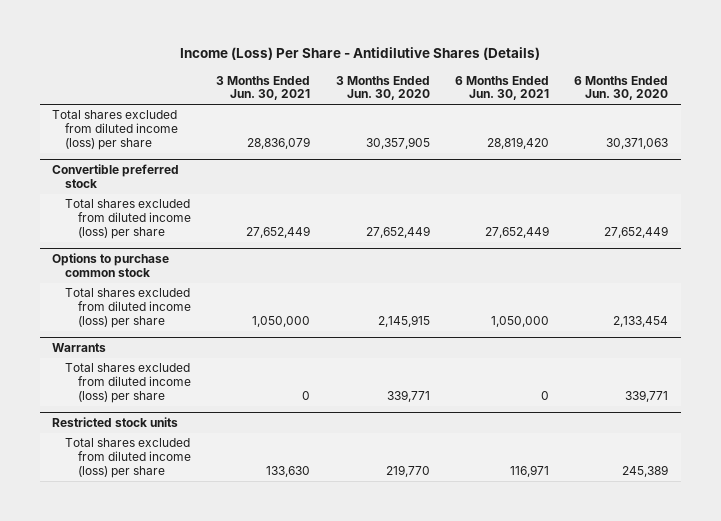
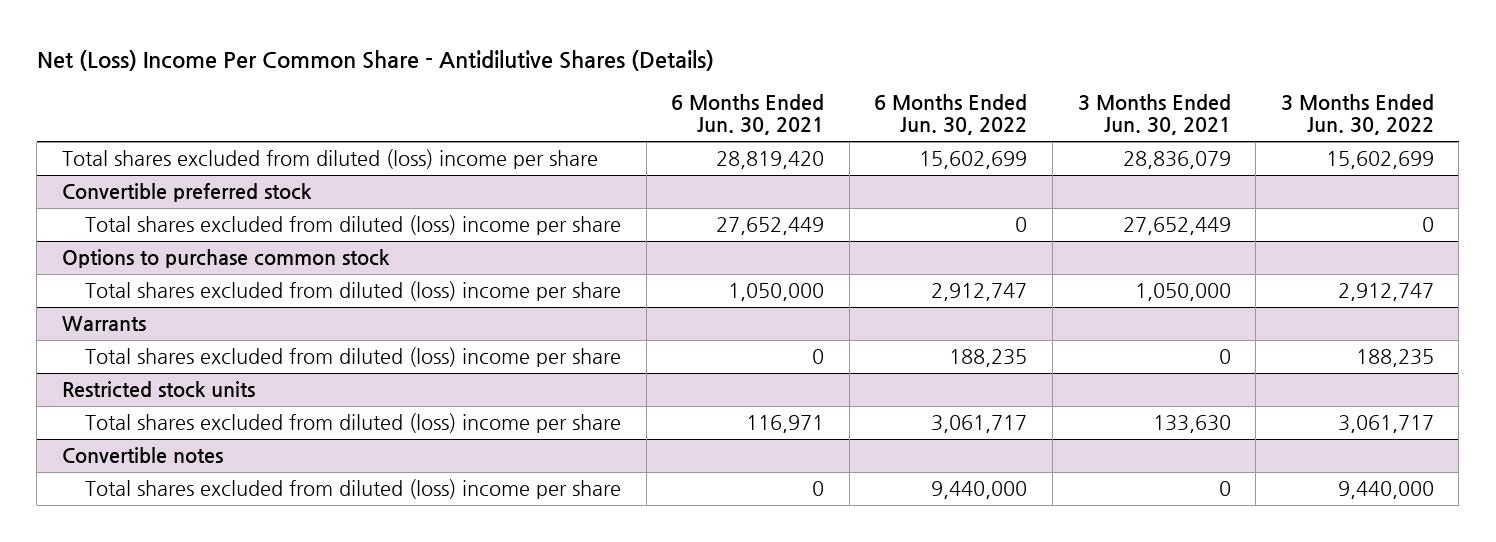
[180,47,541,61] Income (Loss) Per Share - Antidilutive Shares (Details) -> [36,49,714,71] Net (Loss) Income Per Common Share - Antidilutive Shares (Details)
[335,75,430,101] 3 Months Ended Jun. 30, 2020 -> none
[574,75,669,101] 6 Months Ended Jun. 30, 2020 -> none
none -> [874,94,1028,136] 6 Months Ended Jun. 30, 2022
none -> [1280,94,1434,136] 3 Months Ended Jun. 30, 2022
[52,110,179,151] Total shares excluded from diluted income (loss) per share -> [61,149,598,170] Total shares excluded from diluted (loss) income per share
[65,199,192,240] Total shares excluded from diluted income (loss) per share -> [85,215,622,236] Total shares excluded from diluted (loss) income per share
[65,288,192,329] Total shares excluded from diluted income (loss) per share -> [85,281,622,302] Total shares excluded from diluted (loss) income per share
[65,363,192,404] Total shares excluded from diluted income (loss) per share -> [85,347,622,368] Total shares excluded from diluted (loss) income per share
[65,438,192,479] Total shares excluded from diluted income (loss) per share -> [85,413,622,434] Total shares excluded from diluted (loss) income per share
none -> [61,447,223,464] Convertible notes
none -> [85,479,622,500] Total shares excluded from diluted (loss) income per share

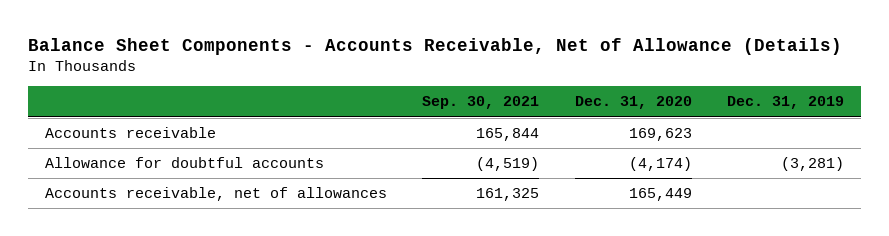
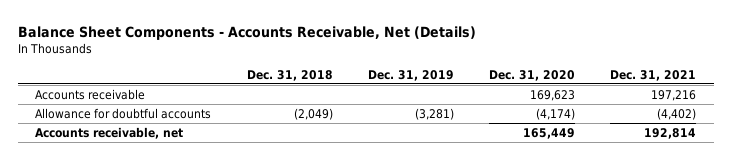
[27,37,842,55] Balance Sheet Components - Accounts Receivable, Net of Allowance (Details) -> [17,25,476,40] Balance Sheet Components - Accounts Receivable, Net (Details)
[422,96,540,110] Sep. 30, 2021 -> none
none -> [246,70,333,82] Dec. 31, 2018
none -> [610,70,697,82] Dec. 31, 2021
[45,187,388,202] Accounts receivable, net of allowances -> [35,126,184,139] Accounts receivable, net

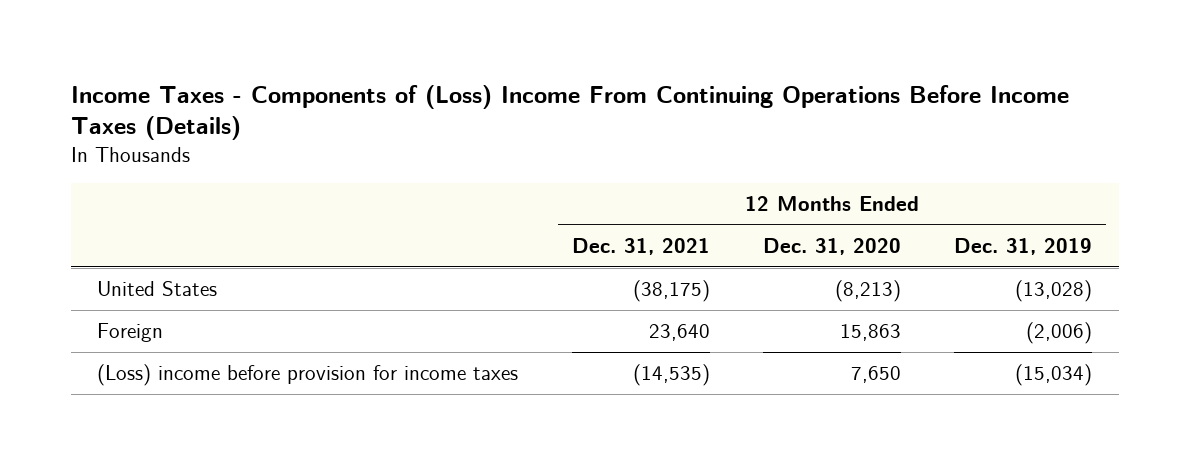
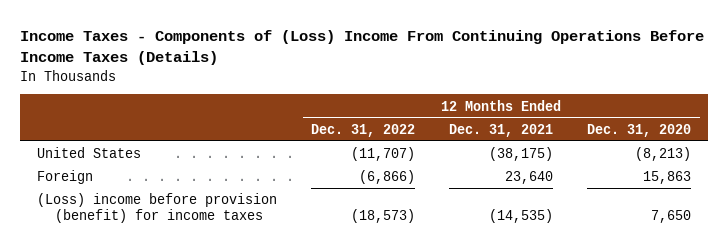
[954,237,1093,255] Dec. 31, 2019 -> none
none -> [311,123,416,137] Dec. 31, 2022
[97,364,519,387] (Loss) income before provision for income taxes -> [37,193,278,224] (Loss) income before provision (benefit) for income taxes

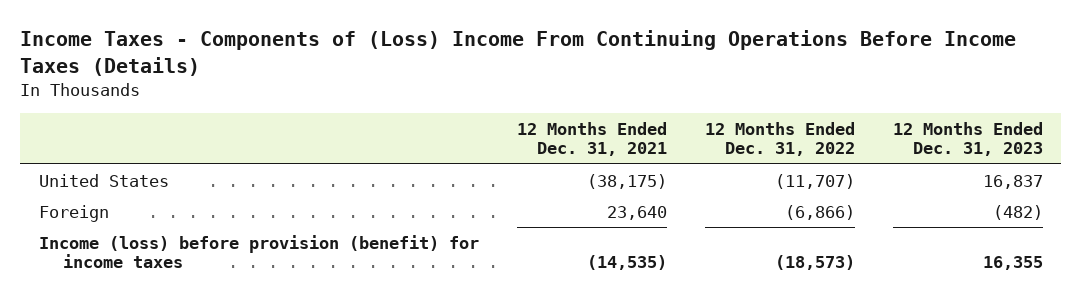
[587,123,692,137] Dec. 31, 2020 -> none
none -> [892,121,1043,157] 12 Months Ended Dec. 31, 2023
[37,193,278,224] (Loss) income before provision (benefit) for income taxes -> [38,234,479,269] Income (loss) before provision (benefit) for income taxes

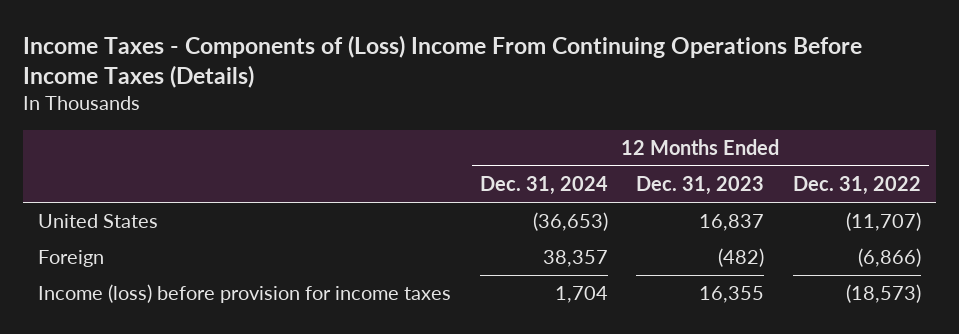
[516,121,667,157] 12 Months Ended Dec. 31, 2021 -> none
none -> [479,176,608,196] Dec. 31, 2024
[38,234,479,269] Income (loss) before provision (benefit) for income taxes -> [37,284,451,304] Income (loss) before provision for income taxes

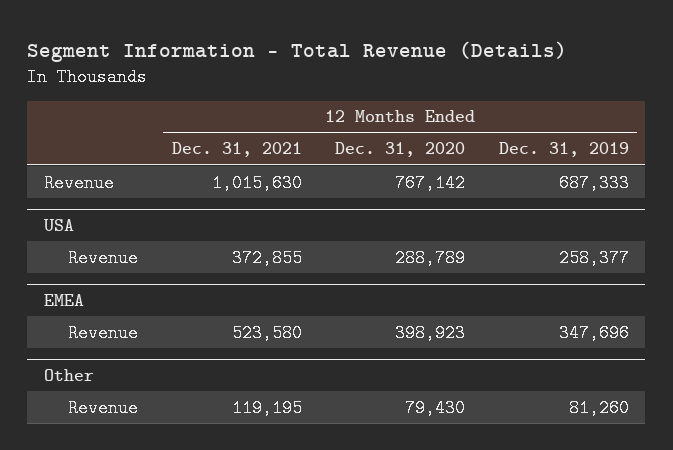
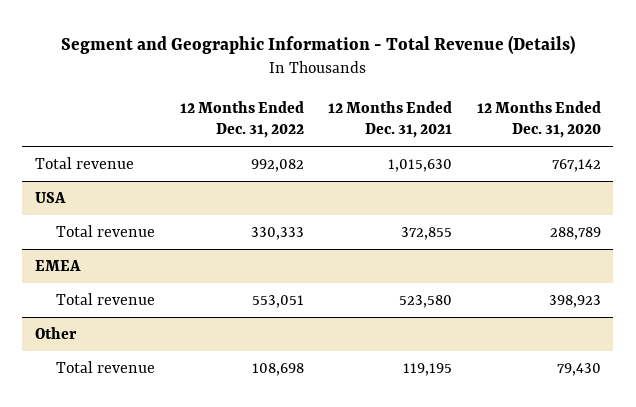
[27,40,568,62] Segment Information - Total Revenue (Details) -> [60,34,575,54] Segment and Geographic Information - Total Revenue (Details)
[498,142,629,158] Dec. 31, 2019 -> none
none -> [179,100,304,139] 12 Months Ended Dec. 31, 2022
[44,173,115,192] Revenue -> [34,157,134,170] Total revenue
[68,248,139,267] Revenue -> [56,225,156,238] Total revenue
[68,323,139,342] Revenue -> [56,293,156,306] Total revenue
[68,398,139,417] Revenue -> [56,361,156,374] Total revenue

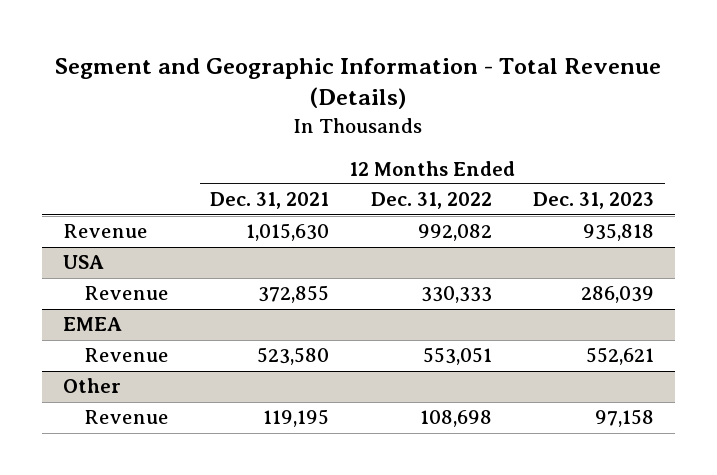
[477,100,602,139] 12 Months Ended Dec. 31, 2020 -> none
none -> [533,192,655,210] Dec. 31, 2023
[34,157,134,170] Total revenue -> [62,224,148,239] Revenue
[56,225,156,238] Total revenue -> [83,286,169,301] Revenue
[56,293,156,306] Total revenue -> [83,348,169,363] Revenue
[56,361,156,374] Total revenue -> [83,410,169,425] Revenue

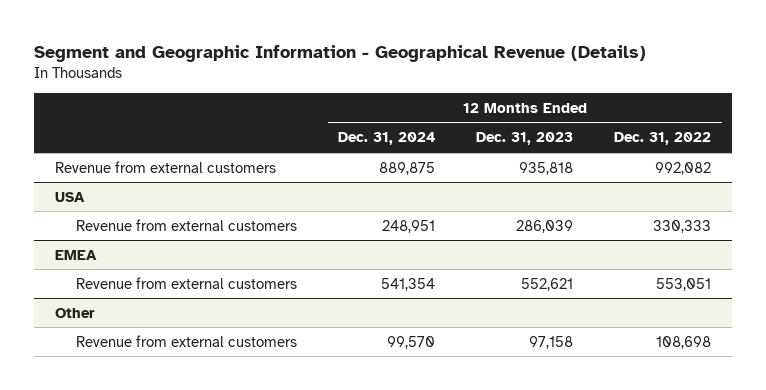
[55,57,662,110] Segment and Geographic Information - Total Revenue (Details) -> [34,44,647,62] Segment and Geographic Information - Geographical Revenue (Details)
[210,192,330,210] Dec. 31, 2021 -> none
none -> [338,132,436,146] Dec. 31, 2024
[62,224,148,239] Revenue -> [54,160,276,173] Revenue from external customers
[83,286,169,301] Revenue -> [76,218,298,231] Revenue from external customers
[83,348,169,363] Revenue -> [76,276,298,289] Revenue from external customers
[83,410,169,425] Revenue -> [76,334,298,347] Revenue from external customers

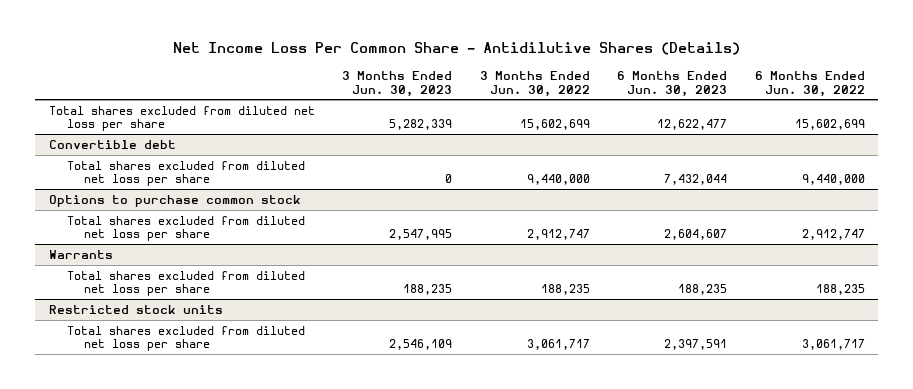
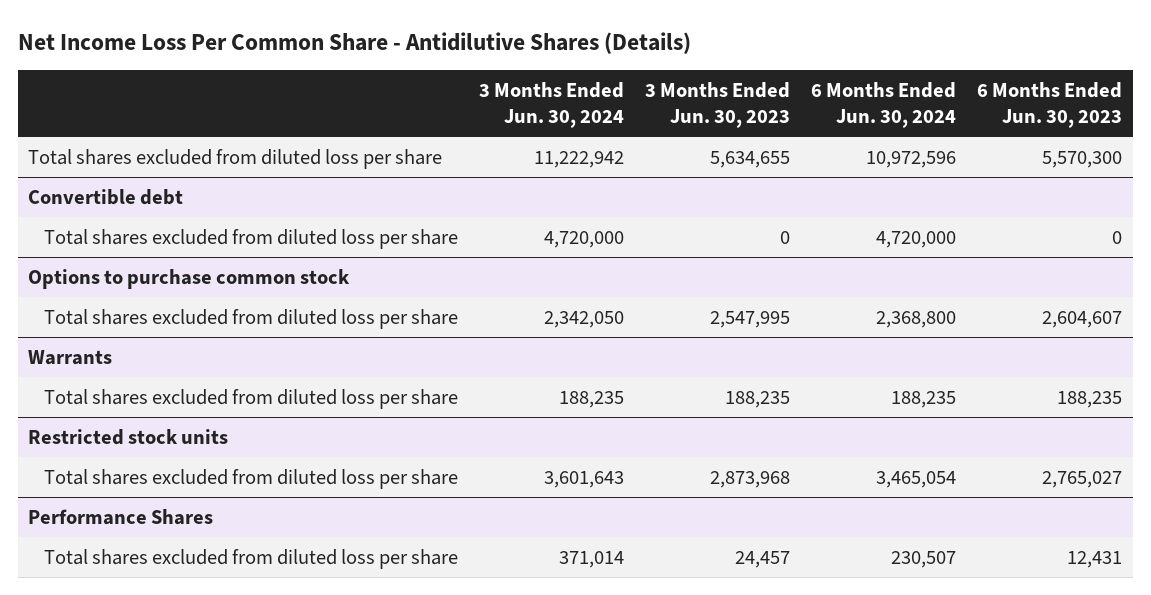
[479,70,590,97] 3 Months Ended Jun. 30, 2022 -> none
[754,70,865,97] 6 Months Ended Jun. 30, 2022 -> none
none -> [479,81,625,128] 3 Months Ended Jun. 30, 2024
none -> [811,81,957,128] 6 Months Ended Jun. 30, 2024
[48,105,315,132] Total shares excluded from diluted net loss per share -> [28,148,443,169] Total shares excluded from diluted loss per share
[389,119,453,131] 5,282,339 -> [710,150,791,168] 5,634,655
[657,119,728,131] 12,622,477 -> [1042,150,1123,168] 5,570,300
[66,160,305,187] Total shares excluded from diluted net loss per share -> [44,228,459,249] Total shares excluded from diluted loss per share
[664,174,728,186] 7,432,044 -> [1112,230,1123,244] 0
[66,215,305,242] Total shares excluded from diluted net loss per share -> [44,308,459,329] Total shares excluded from diluted loss per share
[66,270,305,297] Total shares excluded from diluted net loss per share -> [44,388,459,409] Total shares excluded from diluted loss per share
[66,325,305,352] Total shares excluded from diluted net loss per share -> [44,468,459,489] Total shares excluded from diluted loss per share
[389,339,453,351] 2,546,109 -> [710,470,791,488] 2,873,968
[664,339,728,351] 2,397,591 -> [1042,470,1123,488] 2,765,027
none -> [28,508,214,525] Performance Shares
none -> [44,548,459,569] Total shares excluded from diluted loss per share

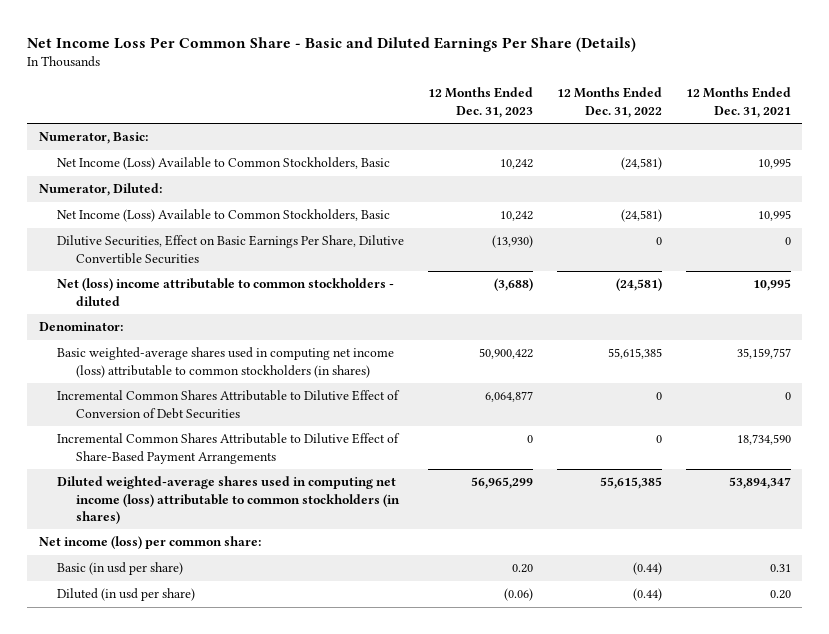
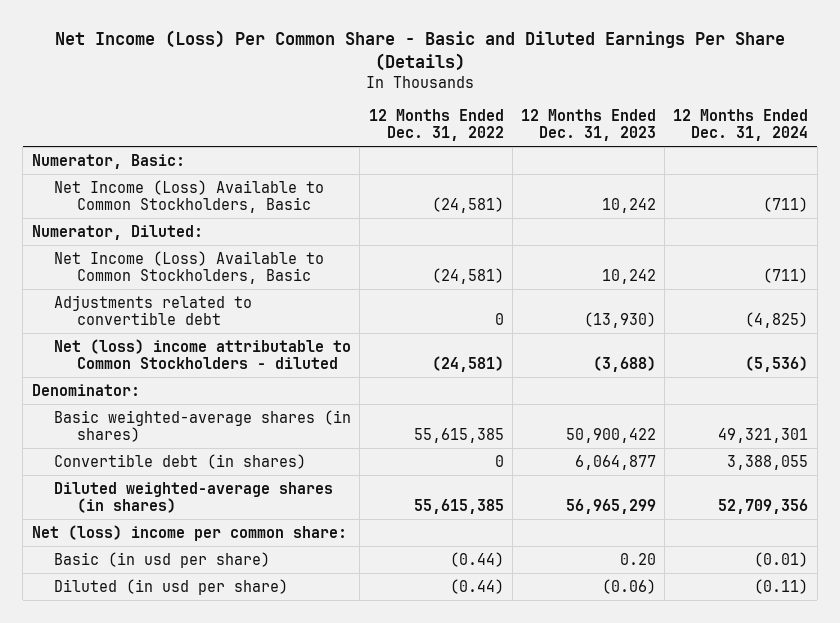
[27,37,637,53] Net Income Loss Per Common Share - Basic and Diluted Earnings Per Share (Details) -> [54,30,785,71] Net Income (Loss) Per Common Share - Basic and Diluted Earnings Per Share (Details)
[685,87,791,118] 12 Months Ended Dec. 31, 2021 -> none
none -> [673,109,809,141] 12 Months Ended Dec. 31, 2024
[57,235,405,264] Dilutive Securities, Effect on Basic Earnings Per Share, Dilutive Convertible Securities -> [54,295,253,325] Adjustments related to convertible debt
[57,278,395,306] Net (loss) income attributable to common stockholders - diluted -> [54,339,352,369] Net (loss) income attributable to Common Stockholders - diluted
[57,433,401,464] Incremental Common Shares Attributable to Dilutive Effect of Share-Based Payment Arrangements -> none
[57,347,395,378] Basic weighted-average shares used in computing net income (loss) attributable to common stockholders (in shares) -> [54,410,352,442] Basic weighted-average shares (in shares)
[57,390,401,419] Incremental Common Shares Attributable to Dilutive Effect of Conversion of Debt Securities -> [54,454,307,470] Convertible debt (in shares)
[57,476,401,524] Diluted weighted-average shares used in computing net income (loss) attributable to common stockholders (in shares) -> [54,482,334,513] Diluted weighted-average shares (in shares)
[38,536,261,550] Net income (loss) per common share: -> [31,525,347,542] Net (loss) income per common share:

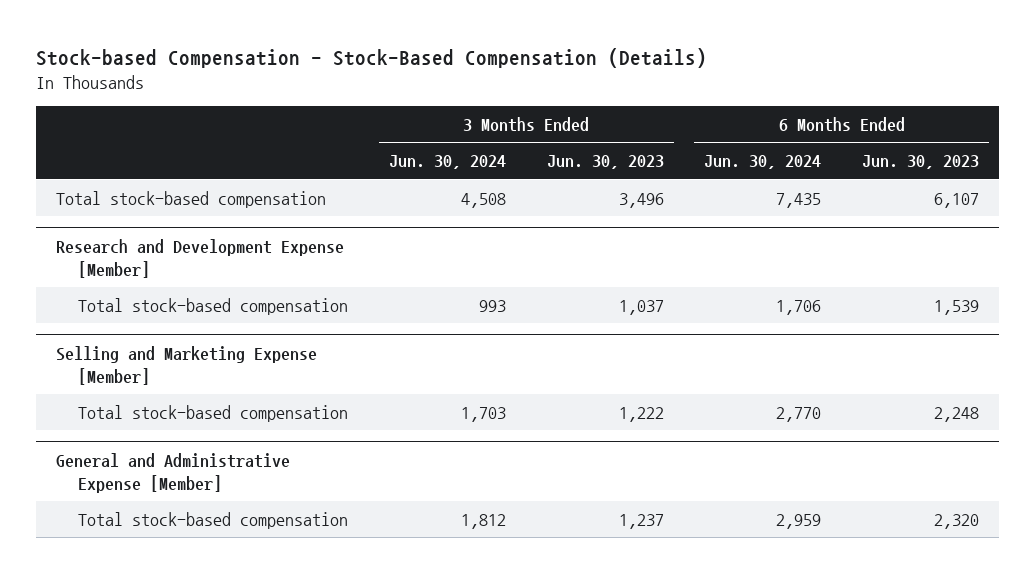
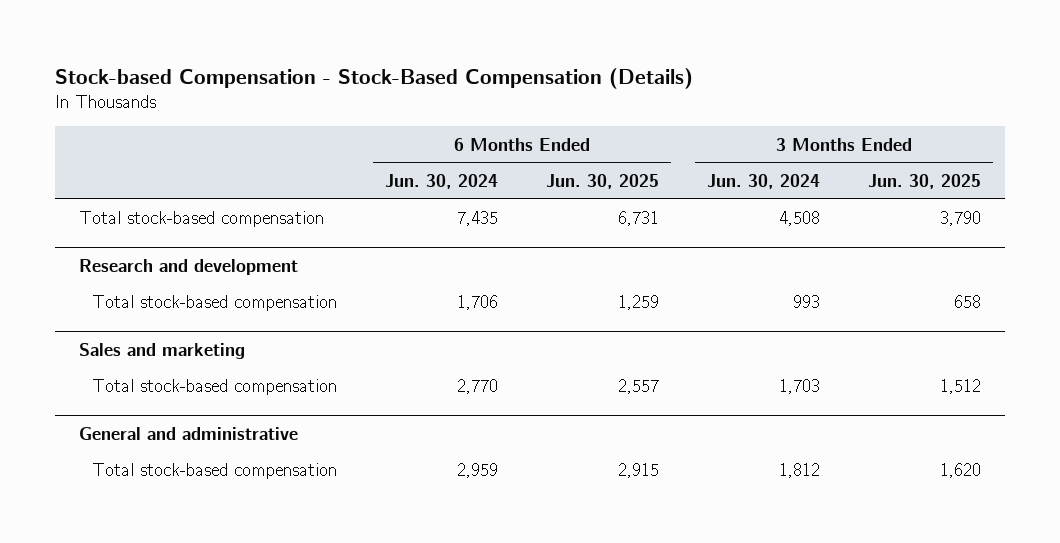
[546,155,664,170] Jun. 30, 2023 -> none
[861,155,979,170] Jun. 30, 2023 -> none
none -> [546,174,660,190] Jun. 30, 2025
none -> [868,174,982,190] Jun. 30, 2025
[55,238,344,278] Research and Development Expense [Member] -> [79,258,299,275] Research and development
[55,345,317,385] Selling and Marketing Expense [Member] -> [79,342,246,359] Sales and marketing
[55,452,290,493] General and Administrative Expense [Member] -> [79,426,299,440] General and administrative

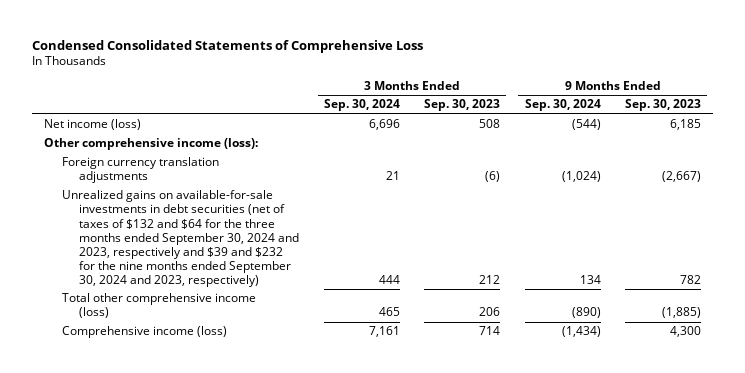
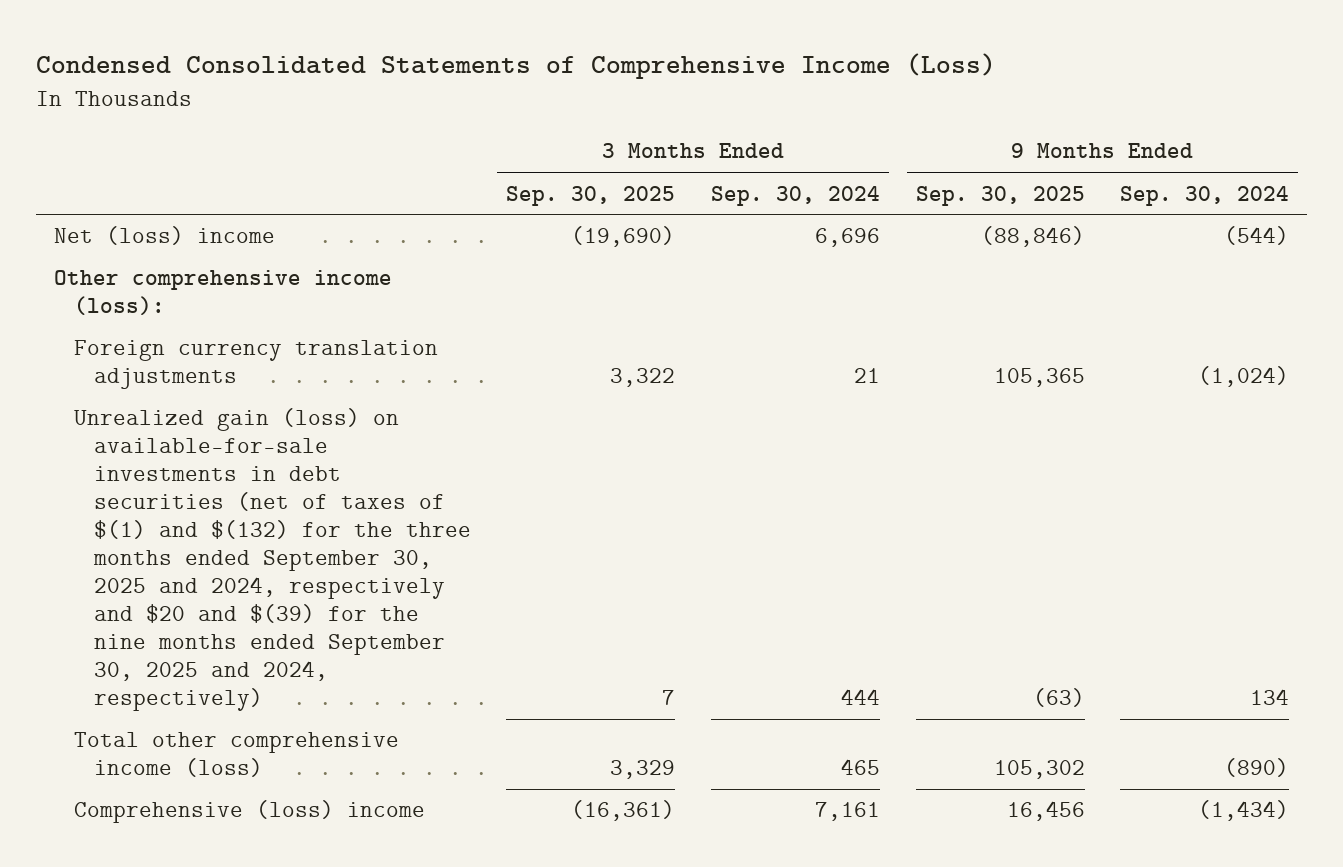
[32,39,424,53] Condensed Consolidated Statements of Comprehensive Loss -> [36,53,997,80] Condensed Consolidated Statements of Comprehensive Income (Loss)
[424,99,501,112] Sep. 30, 2023 -> none
[624,99,701,112] Sep. 30, 2023 -> none
none -> [506,185,676,206] Sep. 30, 2025
none -> [915,185,1085,206] Sep. 30, 2025
[44,119,142,131] Net income (loss) -> [53,226,275,246] Net (loss) income
[61,190,300,287] Unrealized gains on available-for-sale investments in debt securities (net of taxes of $132 and $64 for the three months ended September 30, 2024 and 2023, respectively and $39 and $232 for the nine months ended September 30, 2024 and 2023, respectively) -> [73,408,471,711] Unrealized gain (loss) on available-for-sale investments in debt securities (net of taxes of $(1) and $(132) for the three months ended September 30, 2025 and 2024, respectively and $20 and $(39) for the nine months ended September 30, 2025 and 2024, respectively)
[61,326,227,339] Comprehensive income (loss) -> [73,800,425,824] Comprehensive (loss) income

